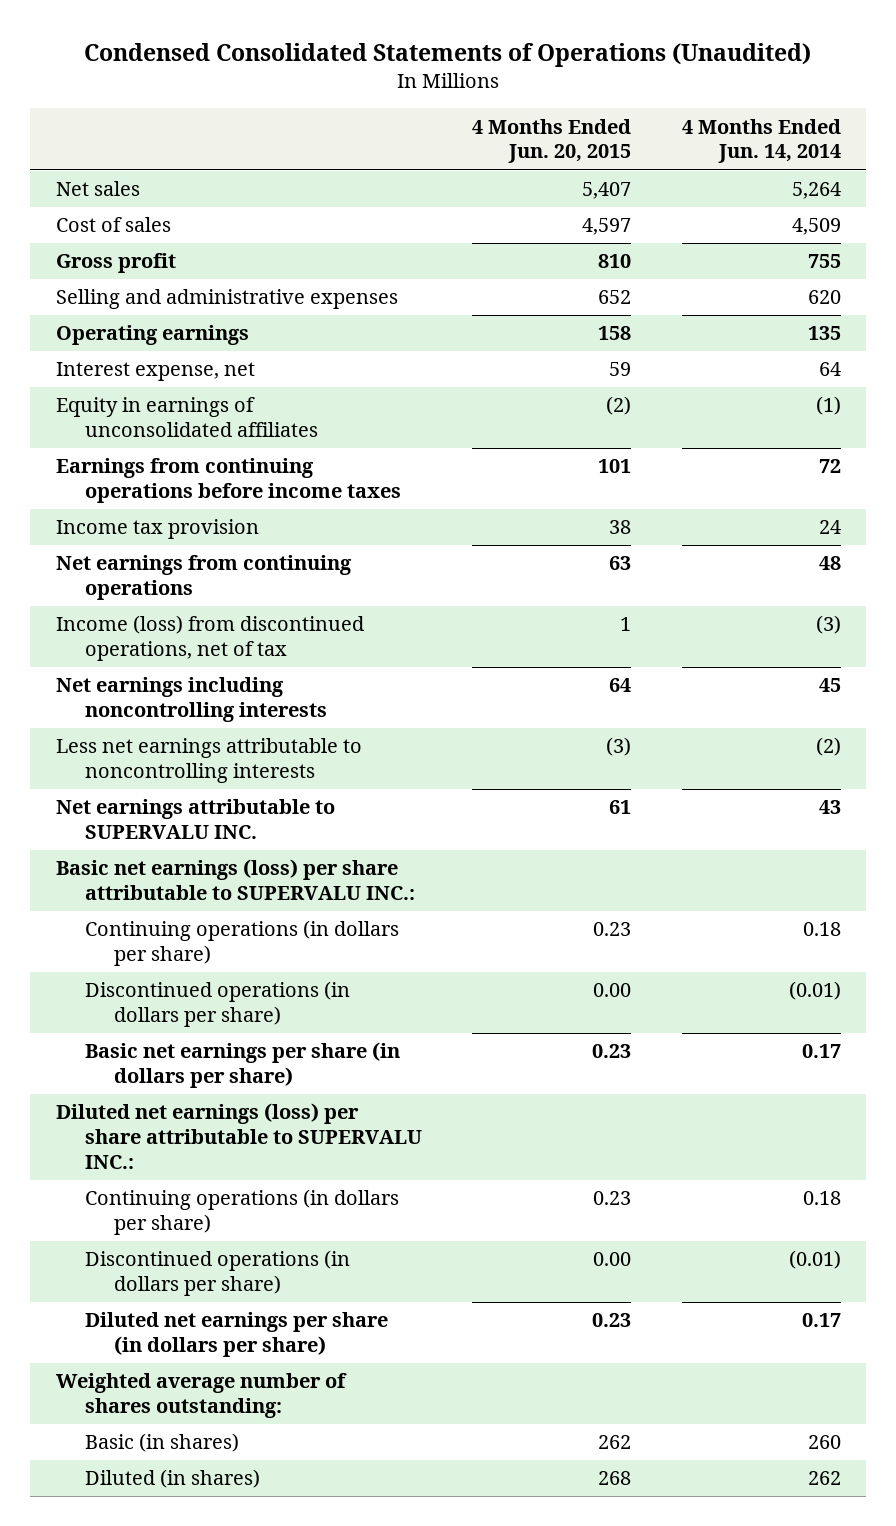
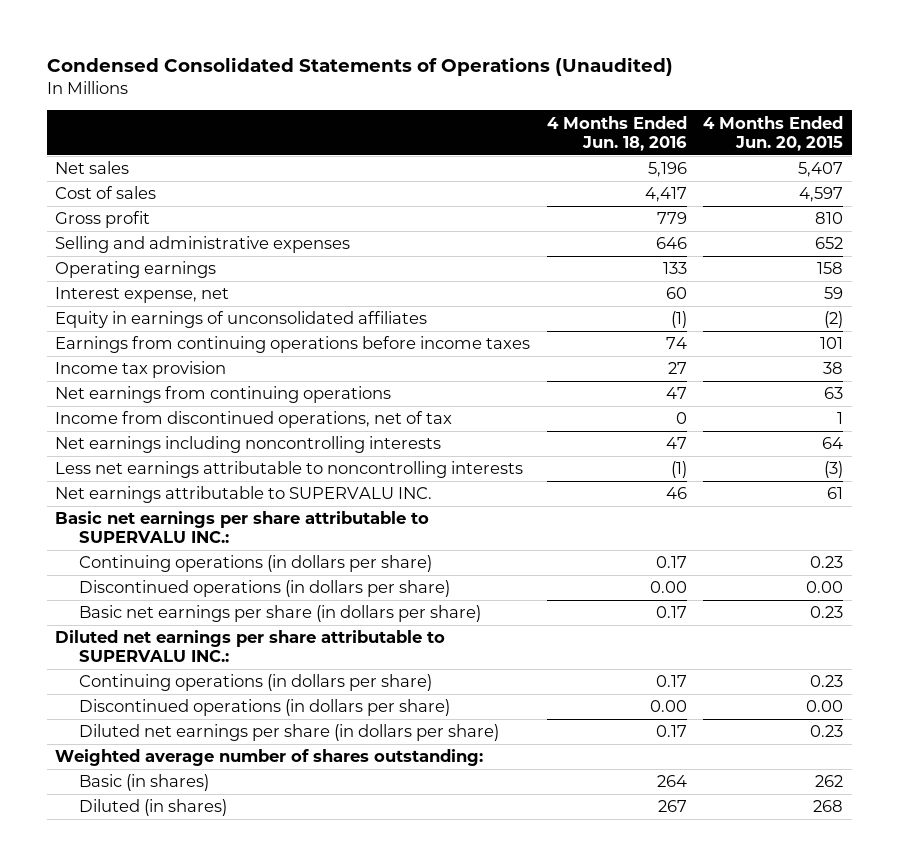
[681,118,841,164] 4 Months Ended Jun. 14, 2014 -> none
none -> [546,115,687,151] 4 Months Ended Jun. 18, 2016
[55,615,364,662] Income (loss) from discontinued operations, net of tax -> [55,411,453,429] Income from discontinued operations, net of tax
[55,859,415,901] Basic net earnings (loss) per share attributable to SUPERVALU INC.: -> [55,511,430,544] Basic net earnings per share attributable to SUPERVALU INC.:
[55,1103,422,1169] Diluted net earnings (loss) per share attributable to SUPERVALU INC.: -> [55,630,446,663] Diluted net earnings per share attributable to SUPERVALU INC.:

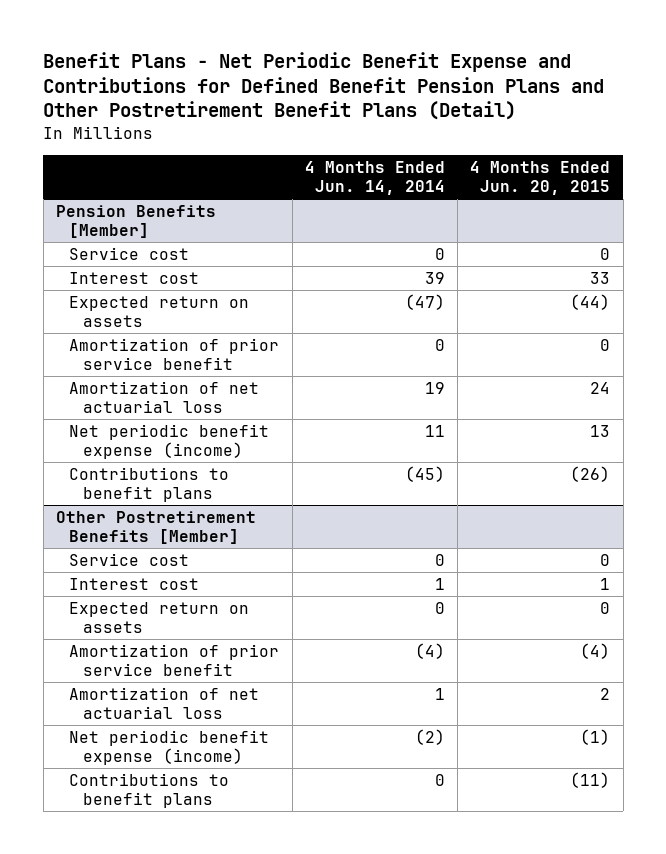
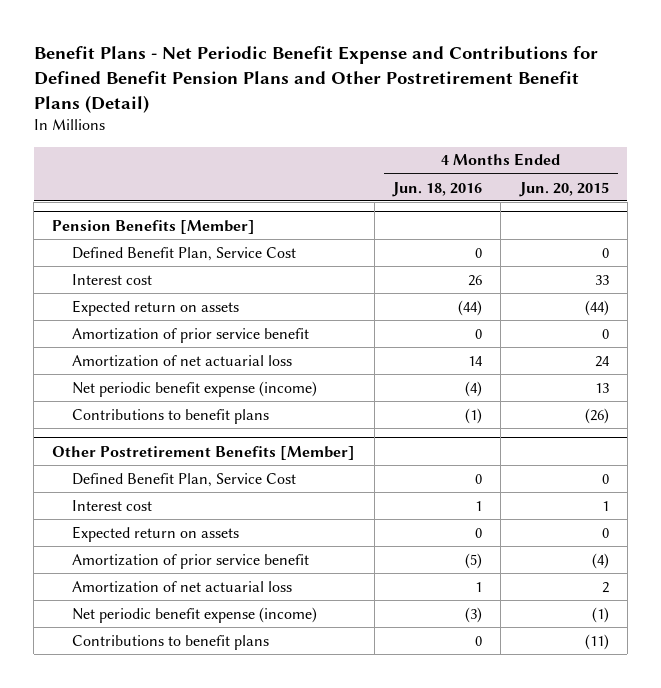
[304,160,445,196] 4 Months Ended Jun. 14, 2014 -> none
none -> [391,181,482,197] Jun. 18, 2016
[69,246,190,260] Service cost -> [71,246,296,261] Defined Benefit Plan, Service Cost
[69,552,190,566] Service cost -> [71,472,296,487] Defined Benefit Plan, Service Cost

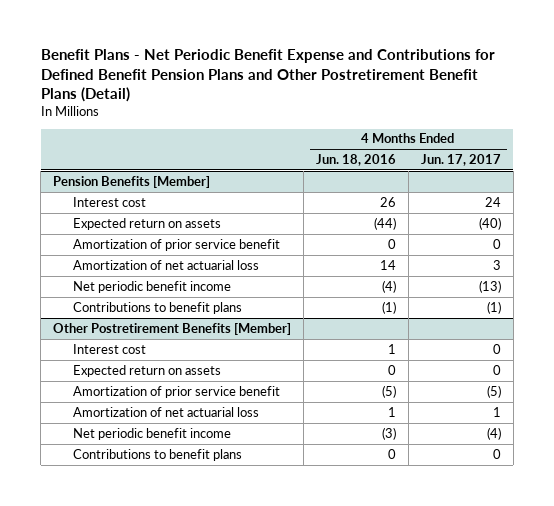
[518,181,609,197] Jun. 20, 2015 -> none
none -> [420,153,501,166] Jun. 17, 2017
[71,246,296,261] Defined Benefit Plan, Service Cost -> none
[71,380,317,397] Net periodic benefit expense (income) -> [72,280,231,293] Net periodic benefit income
[71,472,296,487] Defined Benefit Plan, Service Cost -> none
[71,606,317,623] Net periodic benefit expense (income) -> [72,427,231,440] Net periodic benefit income

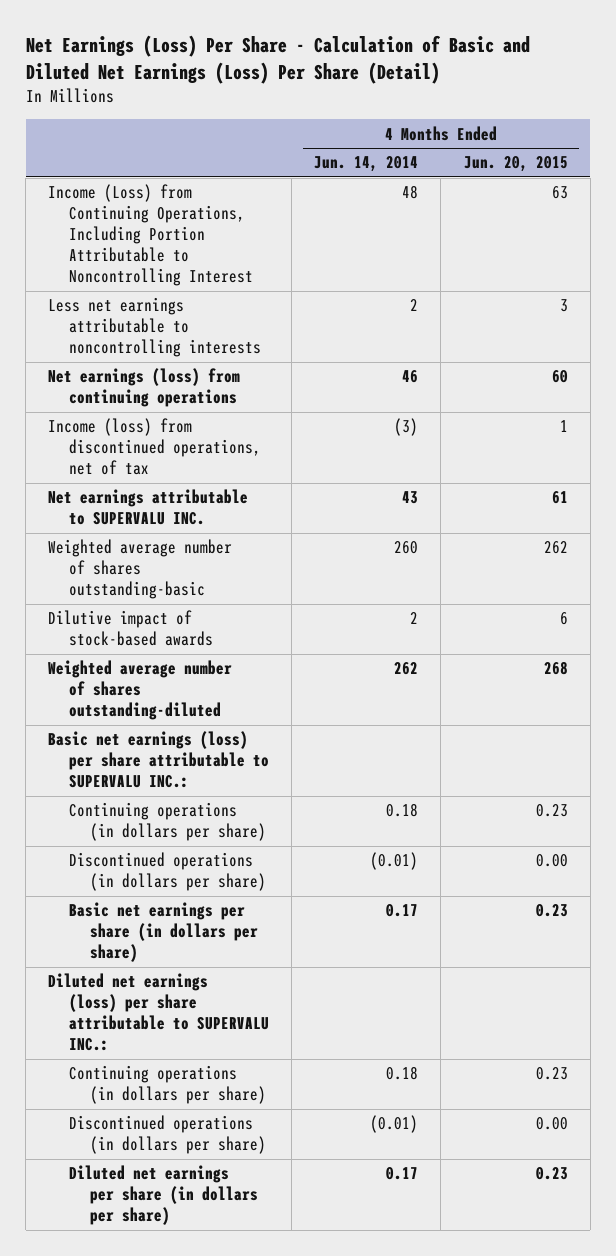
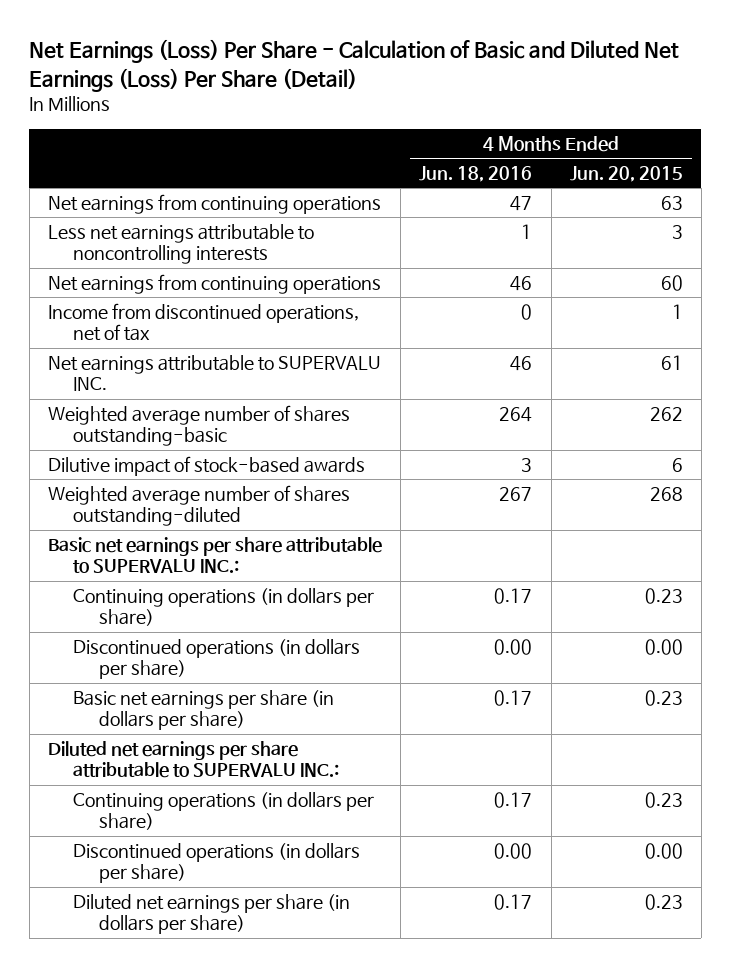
[314,156,419,173] Jun. 14, 2014 -> none
none -> [419,166,533,183] Jun. 18, 2016
[48,184,253,287] Income (Loss) from Continuing Operations, Including Portion Attributable to Noncontrolling Interest -> [47,194,381,215] Net earnings from continuing operations
[48,368,241,408] Net earnings (loss) from continuing operations -> [47,274,381,295] Net earnings from continuing operations
[48,418,261,476] Income (loss) from discontinued operations, net of tax -> [47,303,359,342] Income from discontinued operations, net of tax
[48,731,269,789] Basic net earnings (loss) per share attributable to SUPERVALU INC.: -> [47,537,382,574] Basic net earnings per share attributable to SUPERVALU INC.:
[48,973,269,1052] Diluted net earnings (loss) per share attributable to SUPERVALU INC.: -> [47,741,340,779] Diluted net earnings per share attributable to SUPERVALU INC.:

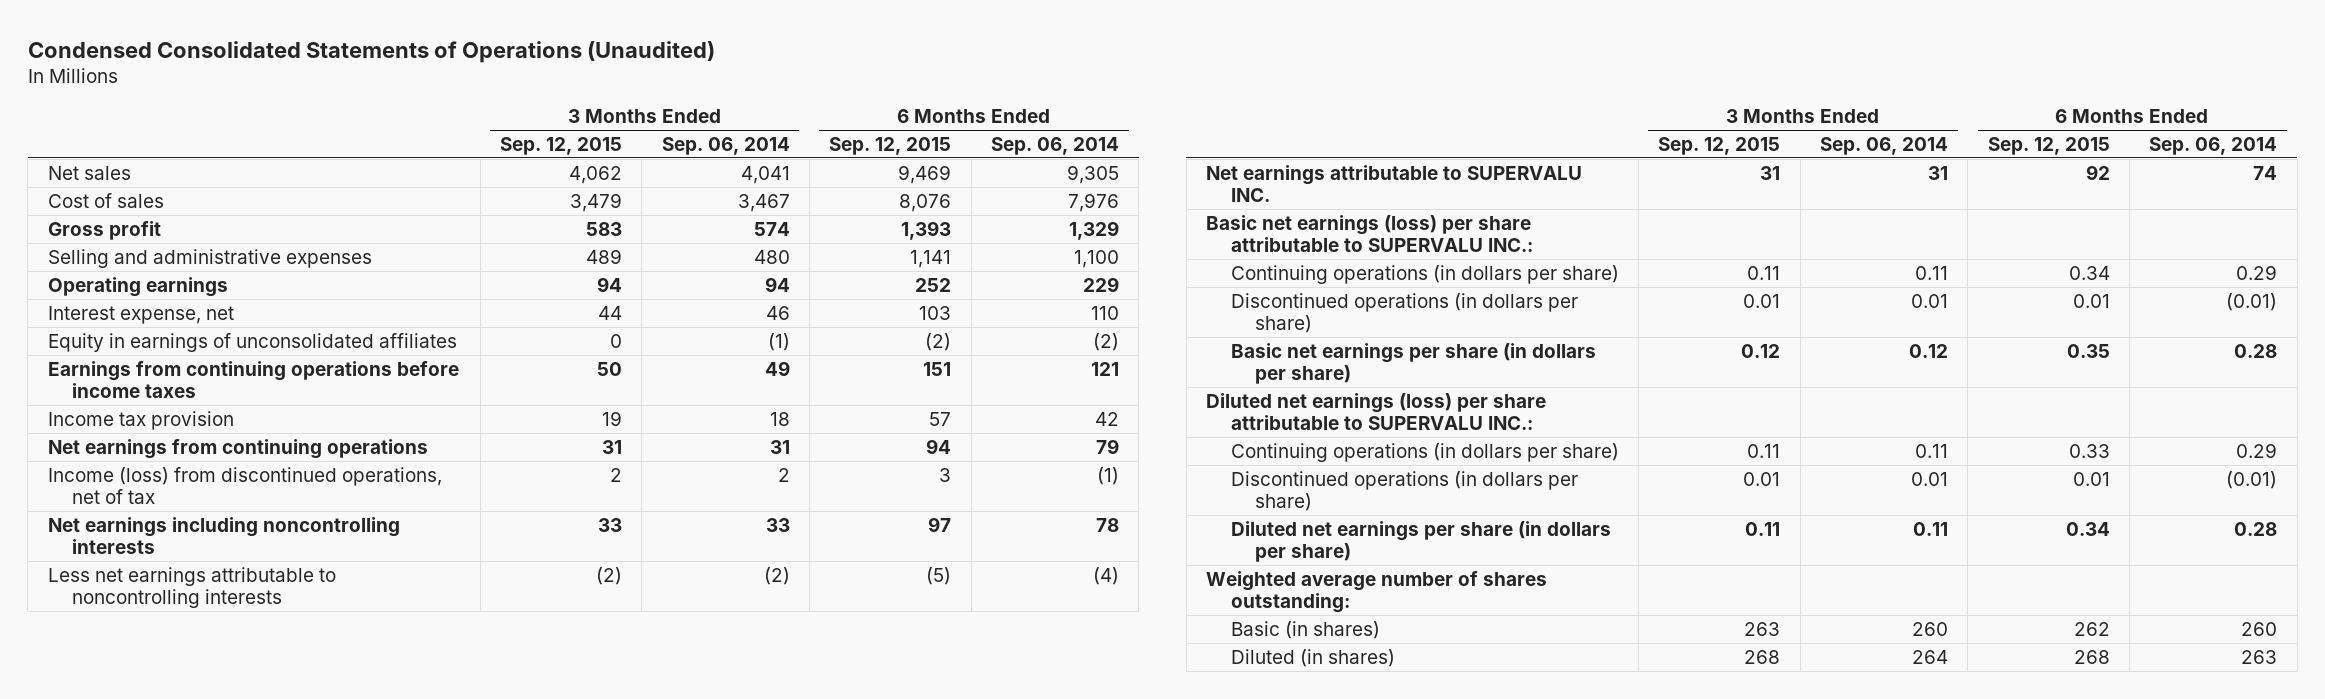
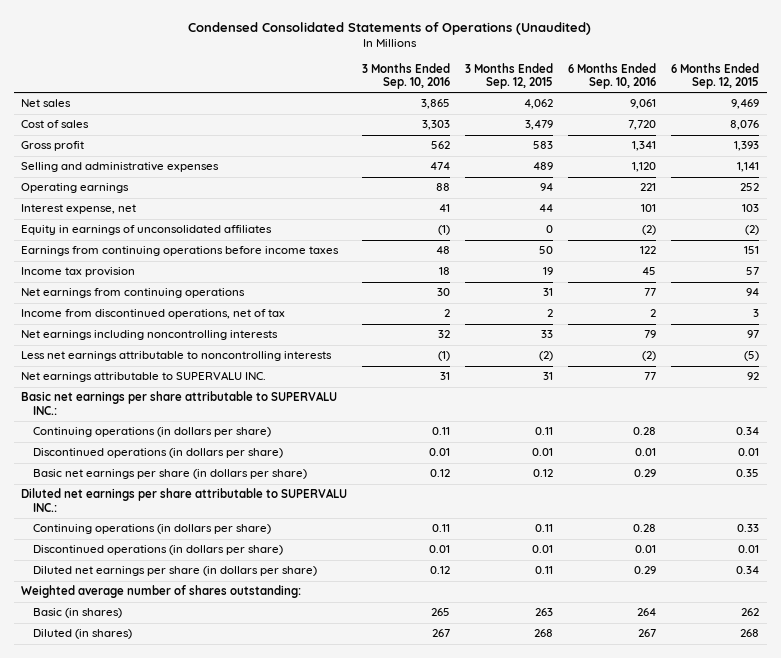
[661,136,790,155] Sep. 06, 2014 -> none
[990,136,1119,155] Sep. 06, 2014 -> none
none -> [362,62,451,90] 3 Months Ended Sep. 10, 2016
none -> [568,62,657,90] 6 Months Ended Sep. 10, 2016
[47,466,442,505] Income (loss) from discontinued operations, net of tax -> [21,309,286,320] Income from discontinued operations, net of tax
[1206,214,1533,253] Basic net earnings (loss) per share attributable to SUPERVALU INC.: -> [21,391,338,415] Basic net earnings per share attributable to SUPERVALU INC.:
[1206,392,1547,431] Diluted net earnings (loss) per share attributable to SUPERVALU INC.: -> [21,488,348,512] Diluted net earnings per share attributable to SUPERVALU INC.:

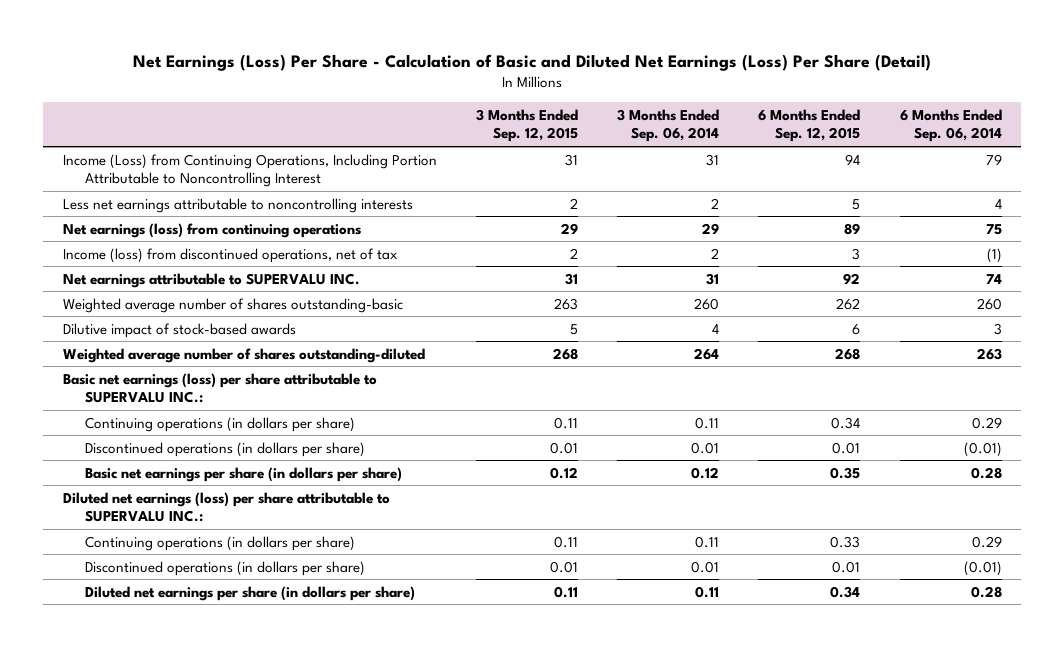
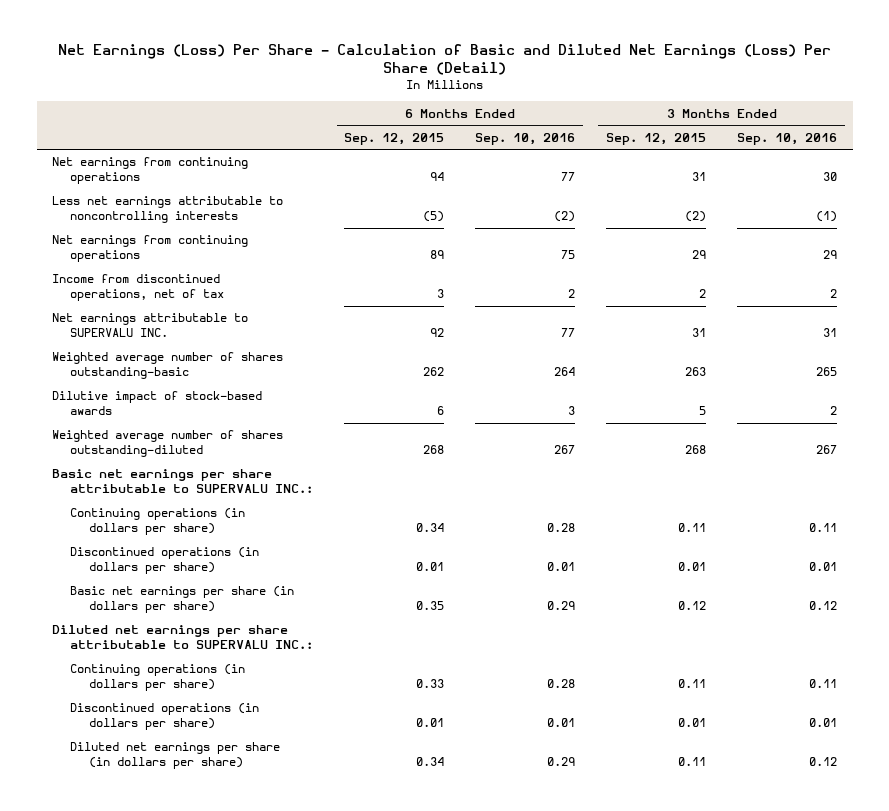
[617,109,720,143] 3 Months Ended Sep. 06, 2014 -> none
[899,109,1002,143] 6 Months Ended Sep. 06, 2014 -> none
none -> [475,132,576,145] Sep. 10, 2016
none -> [737,132,838,145] Sep. 10, 2016
[62,153,437,187] Income (Loss) from Continuing Operations, Including Portion Attributable to Noncontrolling Interest -> [52,157,249,185] Net earnings from continuing operations
[570,197,579,209] 2 -> [685,211,707,223] (2)
[852,198,861,210] 5 -> [423,211,445,223] (5)
[62,222,361,238] Net earnings (loss) from continuing operations -> [52,235,249,263] Net earnings from continuing operations
[62,247,398,263] Income (loss) from discontinued operations, net of tax -> [52,274,225,302] Income from discontinued operations, net of tax
[62,372,377,403] Basic net earnings (loss) per share attributable to SUPERVALU INC.: -> [52,469,314,494] Basic net earnings per share attributable to SUPERVALU INC.:
[62,491,390,522] Diluted net earnings (loss) per share attributable to SUPERVALU INC.: -> [52,625,314,650] Diluted net earnings per share attributable to SUPERVALU INC.:

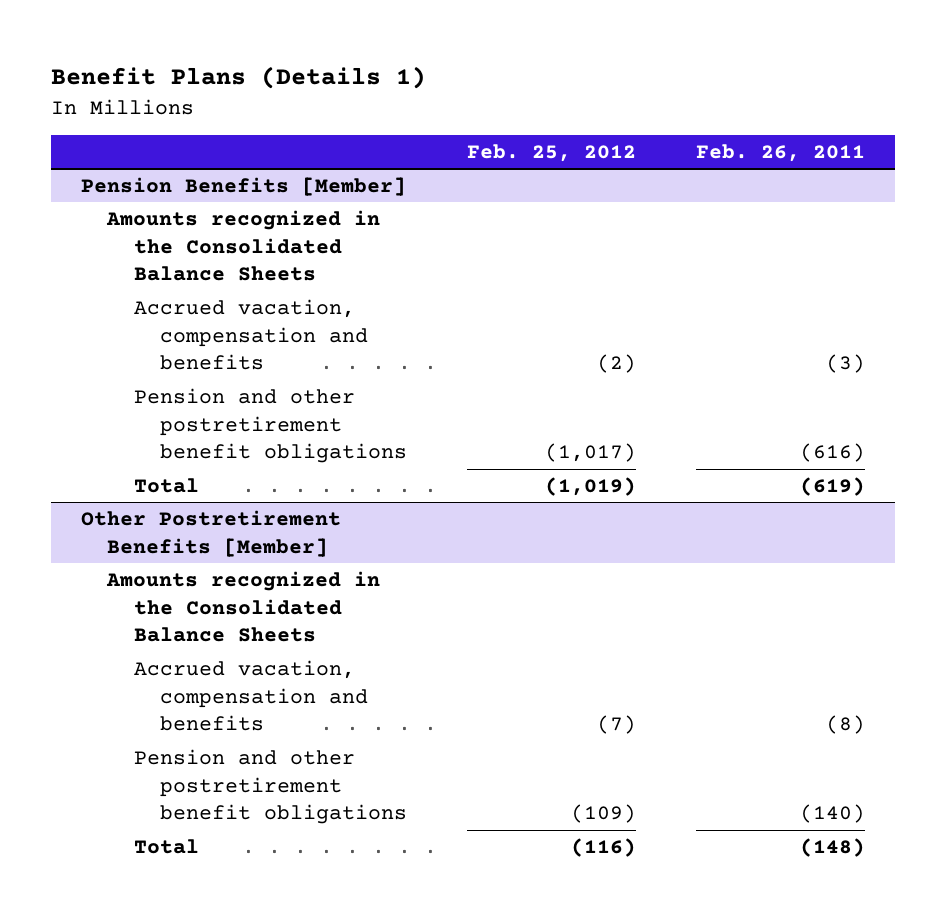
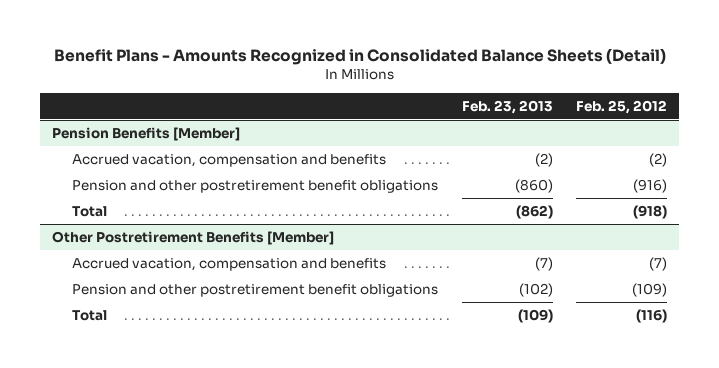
[51,66,427,90] Benefit Plans (Details 1) -> [53,47,666,65] Benefit Plans - Amounts Recognized in Consolidated Balance Sheets (Detail)
[696,143,866,162] Feb. 26, 2011 -> none
none -> [461,99,553,114] Feb. 23, 2013
[106,209,381,282] Amounts recognized in the Consolidated Balance Sheets -> none
[545,443,637,463] (1,017) -> [633,179,668,194] (916)
[545,476,637,496] (1,019) -> [633,205,668,220] (918)
[106,570,381,643] Amounts recognized in the Consolidated Balance Sheets -> none

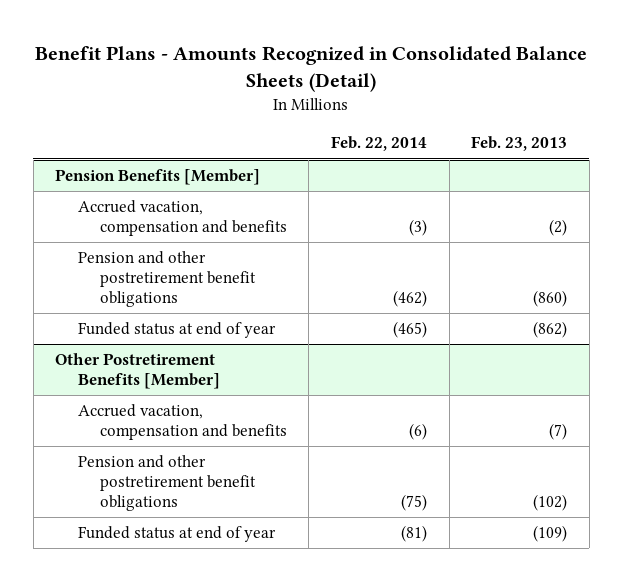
[576,99,668,114] Feb. 25, 2012 -> none
none -> [330,136,427,152] Feb. 22, 2014
[72,206,108,218] Total -> [77,322,276,339] Funded status at end of year
[72,310,108,322] Total -> none
none -> [77,526,276,543] Funded status at end of year

